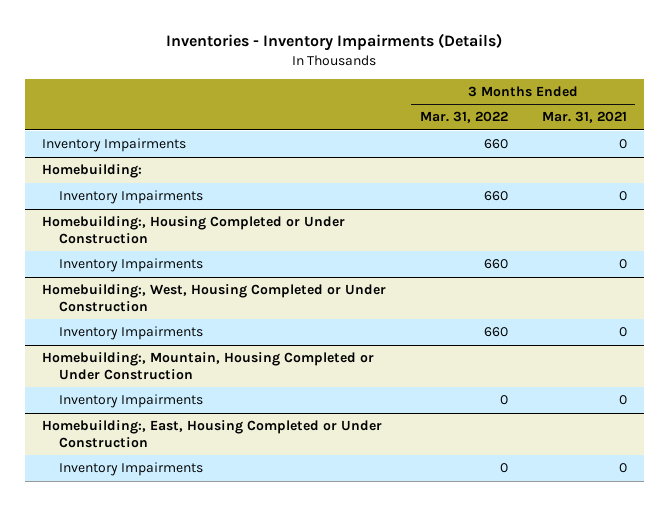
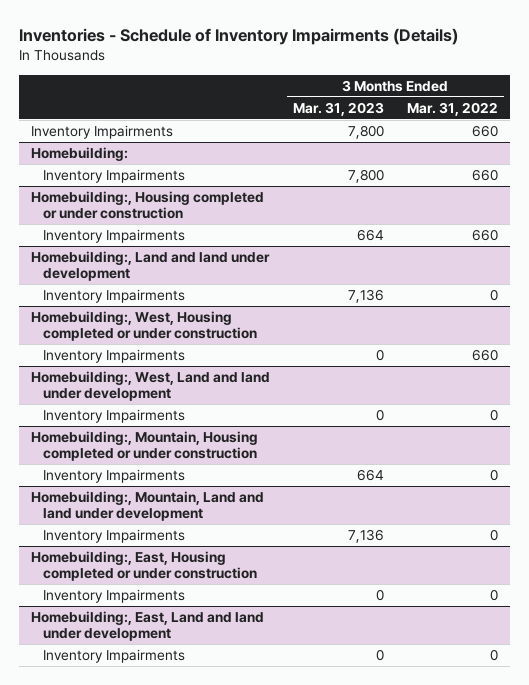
[166,33,503,52] Inventories - Inventory Impairments (Details) -> [19,28,459,46] Inventories - Schedule of Inventory Impairments (Details)
[541,111,627,124] Mar. 31, 2021 -> none
none -> [292,101,384,116] Mar. 31, 2023
[41,216,345,244] Homebuilding:, Housing Completed or Under Construction -> [30,191,264,220] Homebuilding:, Housing completed or under construction
none -> [30,251,270,282] Homebuilding:, Land and land under development
none -> [42,289,185,304] Inventory Impairments
[41,284,386,312] Homebuilding:, West, Housing Completed or Under Construction -> [30,311,257,342] Homebuilding:, West, Housing completed or under construction
[41,352,374,380] Homebuilding:, Mountain, Housing Completed or Under Construction -> none
none -> [30,371,270,402] Homebuilding:, West, Land and land under development
[41,420,382,448] Homebuilding:, East, Housing Completed or Under Construction -> [30,431,258,462] Homebuilding:, Mountain, Housing completed or under construction
none -> [30,491,264,522] Homebuilding:, Mountain, Land and land under development
none -> [42,529,185,544] Inventory Impairments
none -> [30,551,257,582] Homebuilding:, East, Housing completed or under construction
none -> [42,589,185,604] Inventory Impairments
none -> [30,611,264,642] Homebuilding:, East, Land and land under development
none -> [42,649,185,664] Inventory Impairments

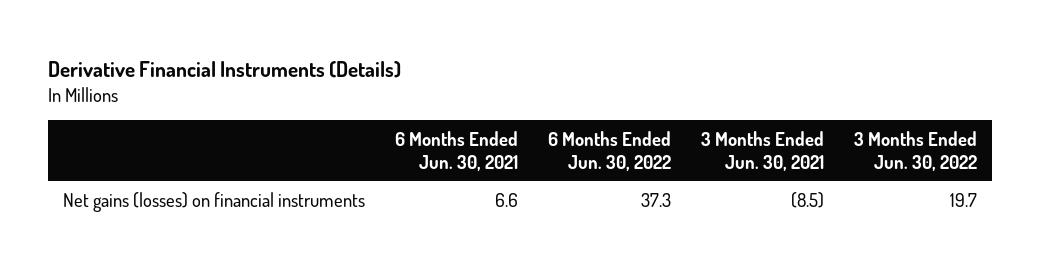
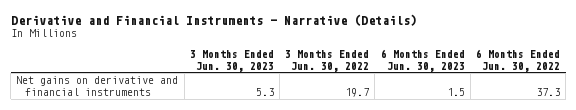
[48,61,402,79] Derivative Financial Instruments (Details) -> [10,13,417,26] Derivative and Financial Instruments - Narrative (Details)
[395,130,519,171] 6 Months Ended Jun. 30, 2021 -> none
[701,130,825,171] 3 Months Ended Jun. 30, 2021 -> none
none -> [189,49,274,72] 3 Months Ended Jun. 30, 2023
none -> [380,48,465,72] 6 Months Ended Jun. 30, 2023
[63,192,366,213] Net gains (losses) on financial instruments -> [16,76,179,97] Net gains on derivative and financial instruments

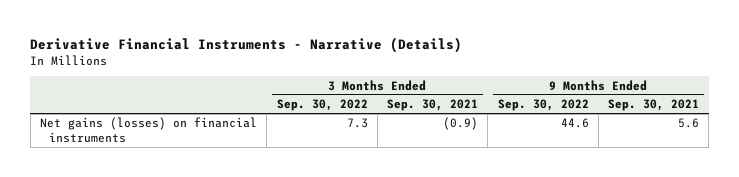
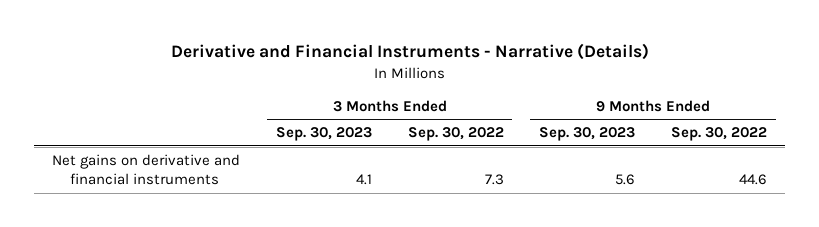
[30,36,463,53] Derivative Financial Instruments - Narrative (Details) -> [170,43,649,61] Derivative and Financial Instruments - Narrative (Details)
[387,99,479,112] Sep. 30, 2021 -> none
[607,99,699,112] Sep. 30, 2021 -> none
none -> [275,127,372,142] Sep. 30, 2023
none -> [539,127,636,142] Sep. 30, 2023
[40,117,258,144] Net gains (losses) on financial instruments -> [51,153,240,186] Net gains on derivative and financial instruments

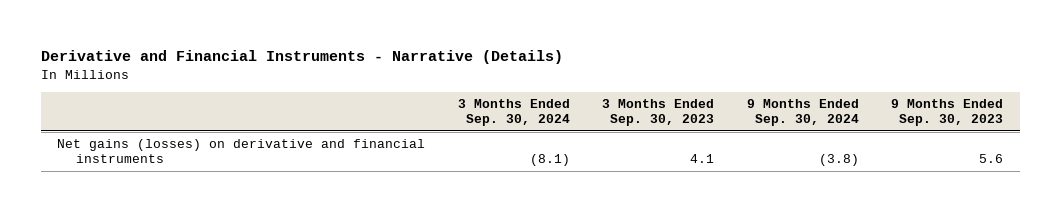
[407,127,504,142] Sep. 30, 2022 -> none
[671,127,768,142] Sep. 30, 2022 -> none
none -> [457,98,570,127] 3 Months Ended Sep. 30, 2024
none -> [746,98,859,127] 9 Months Ended Sep. 30, 2024
[51,153,240,186] Net gains on derivative and financial instruments -> [57,139,426,164] Net gains (losses) on derivative and financial instruments

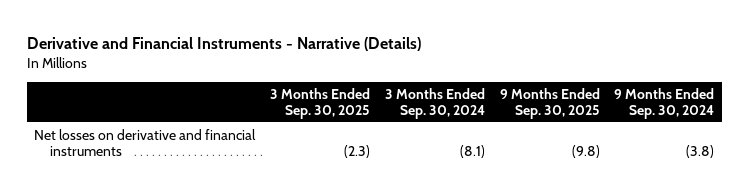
[602,98,715,127] 3 Months Ended Sep. 30, 2023 -> none
[891,98,1004,127] 9 Months Ended Sep. 30, 2023 -> none
none -> [270,87,371,120] 3 Months Ended Sep. 30, 2025
none -> [499,87,600,120] 9 Months Ended Sep. 30, 2025
[57,139,426,164] Net gains (losses) on derivative and financial instruments -> [34,128,257,156] Net losses on derivative and financial instruments

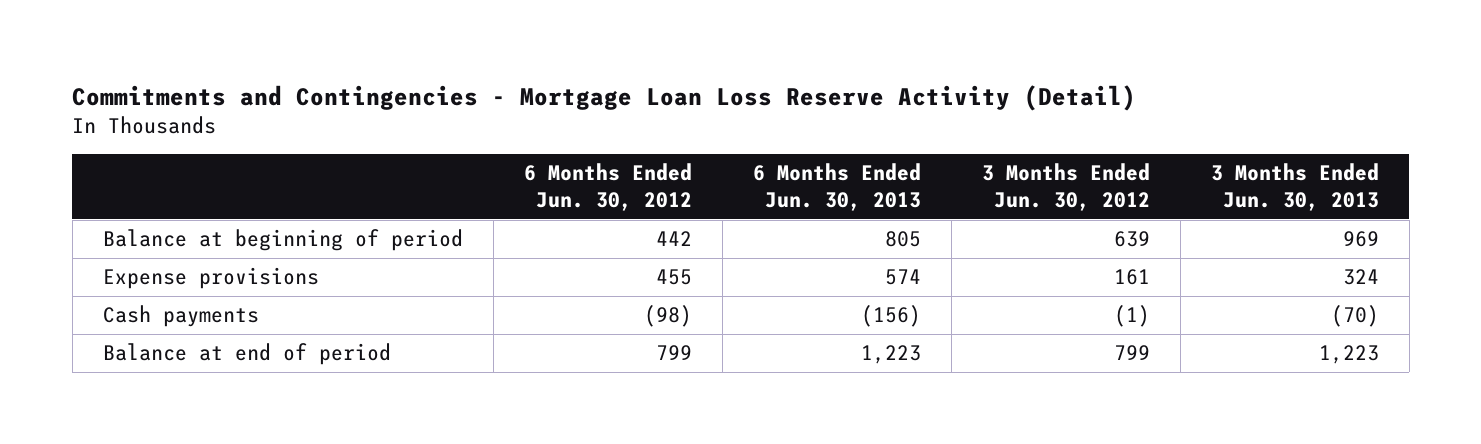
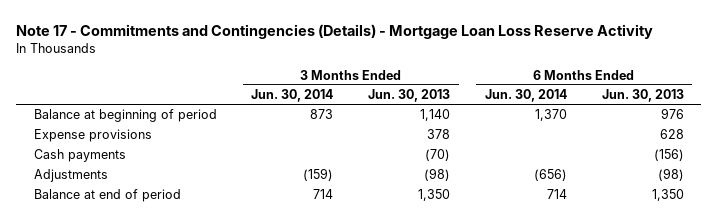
[72,84,1137,111] Commitments and Contingencies - Mortgage Loan Loss Reserve Activity (Detail) -> [16,23,654,39] Note 17 - Commitments and Contingencies (Details) - Mortgage Loan Loss Reserve Activity
[523,163,692,212] 6 Months Ended Jun. 30, 2012 -> none
[981,163,1150,212] 3 Months Ended Jun. 30, 2012 -> none
none -> [251,89,334,103] Jun. 30, 2014
none -> [484,89,567,103] Jun. 30, 2014
[884,231,921,248] 805 -> [660,108,684,120] 976
[1342,231,1379,248] 969 -> [420,109,451,122] 1,140
[884,269,921,286] 574 -> [659,129,684,140] 628
[1342,269,1379,286] 324 -> [427,129,451,140] 378
none -> [33,169,108,183] Adjustments
[860,345,921,365] 1,223 -> [651,189,684,202] 1,350
[1318,345,1379,365] 1,223 -> [418,189,451,202] 1,350

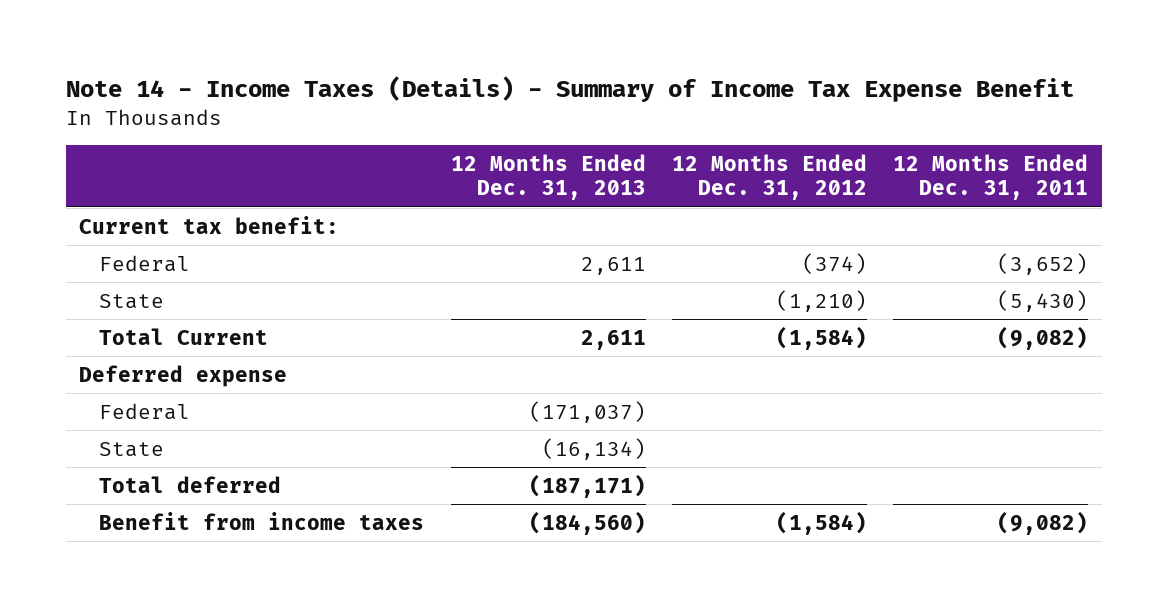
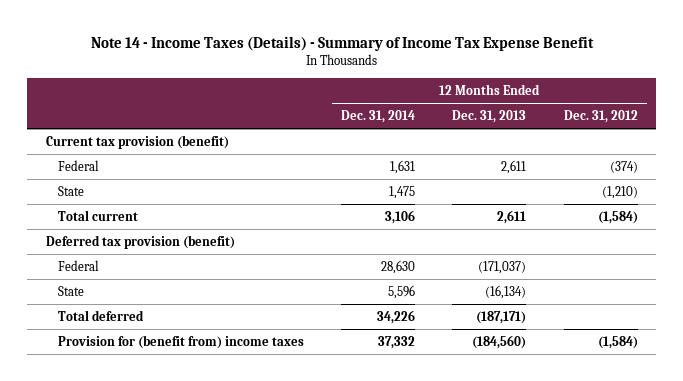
[893,153,1089,201] 12 Months Ended Dec. 31, 2011 -> none
none -> [341,110,416,124] Dec. 31, 2014
[79,215,340,234] Current tax benefit: -> [45,134,229,149] Current tax provision (benefit)
[79,364,288,387] Deferred expense -> none
[99,327,269,345] Total Current -> [57,209,138,221] Total current
none -> [45,234,235,249] Deferred tax provision (benefit)
[99,511,425,530] Benefit from income taxes -> [57,334,304,349] Provision for (benefit from) income taxes

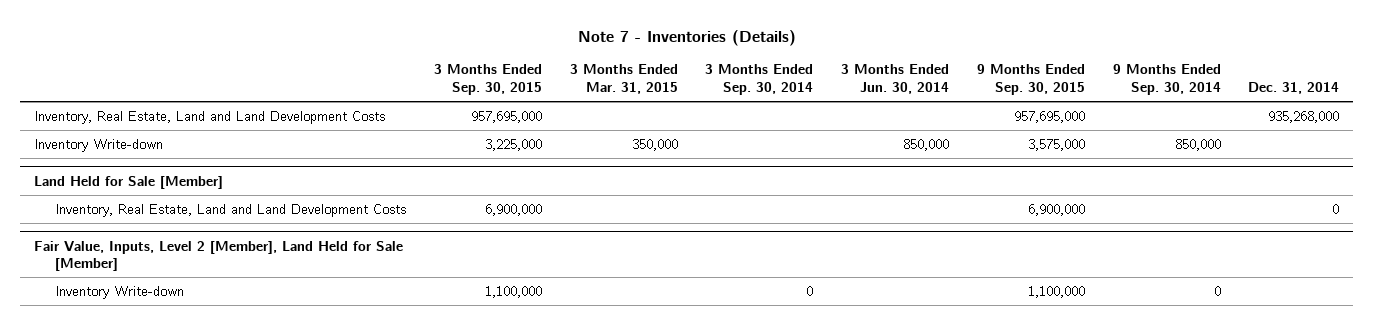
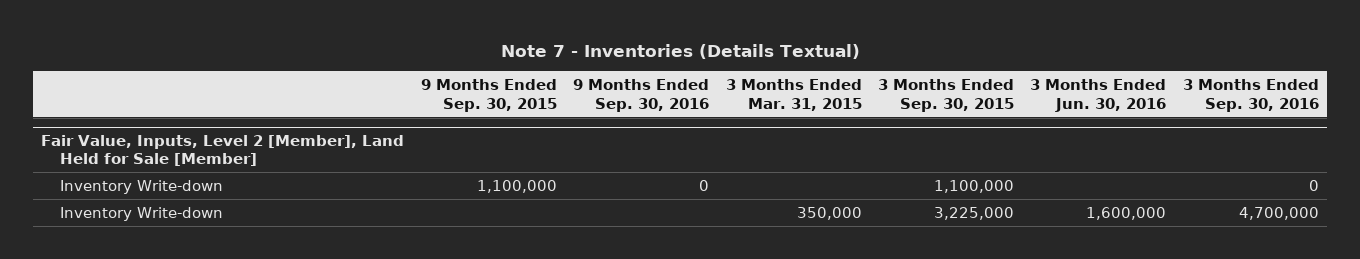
[577,29,796,46] Note 7 - Inventories (Details) -> [501,43,861,59] Note 7 - Inventories (Details Textual)
[705,64,814,96] 3 Months Ended Sep. 30, 2014 -> none
[841,64,950,95] 3 Months Ended Jun. 30, 2014 -> none
[1112,64,1221,96] 9 Months Ended Sep. 30, 2014 -> none
[1248,82,1340,95] Dec. 31, 2014 -> none
none -> [573,79,710,112] 9 Months Ended Sep. 30, 2016
none -> [1030,79,1167,112] 3 Months Ended Jun. 30, 2016
none -> [1182,79,1319,112] 3 Months Ended Sep. 30, 2016
[33,110,385,124] Inventory, Real Estate, Land and Land Development Costs -> none
[33,138,163,152] Inventory Write-down -> none
[33,175,223,189] Land Held for Sale [Member] -> none
[55,203,407,217] Inventory, Real Estate, Land and Land Development Costs -> none
none -> [60,206,224,221] Inventory Write-down

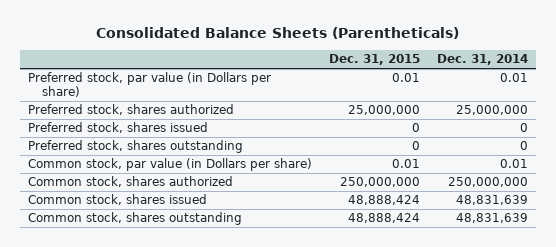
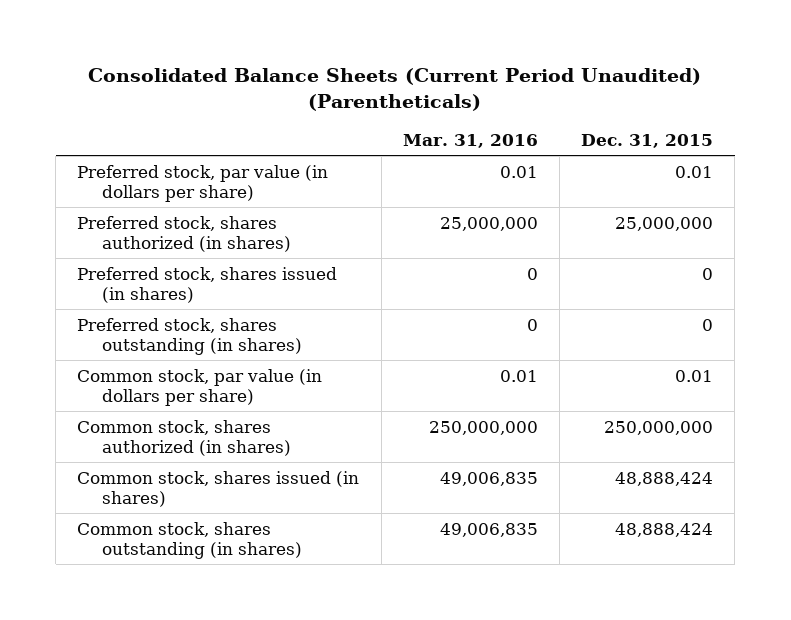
[96,27,460,40] Consolidated Balance Sheets (Parentheticals) -> [88,67,702,111] Consolidated Balance Sheets (Current Period Unaudited) (Parentheticals)
[436,54,528,66] Dec. 31, 2014 -> none
none -> [402,133,538,148] Mar. 31, 2016
[28,72,272,97] Preferred stock, par value (in Dollars per share) -> [77,164,329,202] Preferred stock, par value (in dollars per share)
[28,104,235,116] Preferred stock, shares authorized -> [77,215,291,252] Preferred stock, shares authorized (in shares)
[28,122,209,134] Preferred stock, shares issued -> [77,266,338,303] Preferred stock, shares issued (in shares)
[28,140,244,154] Preferred stock, shares outstanding -> [77,317,302,355] Preferred stock, shares outstanding (in shares)
[28,158,313,172] Common stock, par value (in Dollars per share) -> [77,368,323,406] Common stock, par value (in dollars per share)
[28,176,234,188] Common stock, shares authorized -> [77,419,291,456] Common stock, shares authorized (in shares)
[28,194,208,206] Common stock, shares issued -> [77,470,360,507] Common stock, shares issued (in shares)
[28,212,243,226] Common stock, shares outstanding -> [77,521,302,559] Common stock, shares outstanding (in shares)

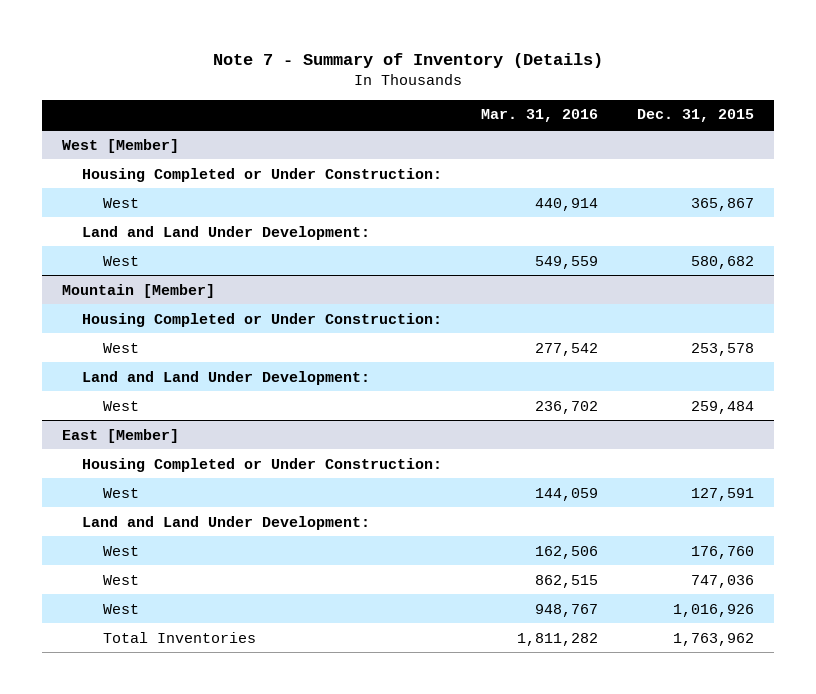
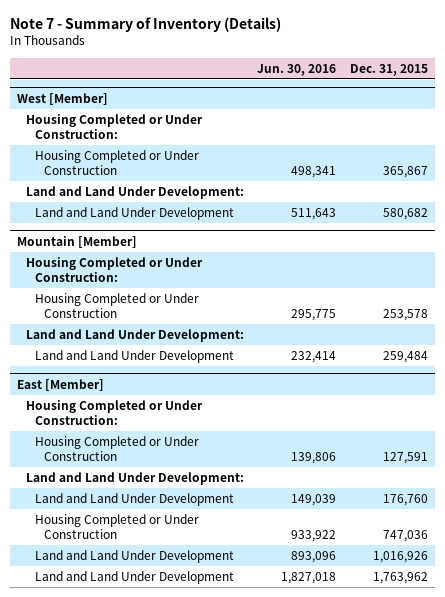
[481,109,599,123] Mar. 31, 2016 -> none
none -> [257,63,337,76] Jun. 30, 2016
[103,197,140,208] West -> [35,149,200,176] Housing Completed or Under Construction
[103,255,140,266] West -> [35,206,235,220] Land and Land Under Development
[103,342,140,353] West -> [35,292,200,319] Housing Completed or Under Construction
[103,400,140,411] West -> [35,349,235,363] Land and Land Under Development
[103,487,140,498] West -> [35,435,200,462] Housing Completed or Under Construction
[103,545,140,556] West -> [35,492,235,506] Land and Land Under Development
[103,574,140,585] West -> [35,513,200,540] Housing Completed or Under Construction
[103,603,140,614] West -> [35,549,235,563] Land and Land Under Development
[103,631,257,643] Total Inventories -> [35,570,235,584] Land and Land Under Development

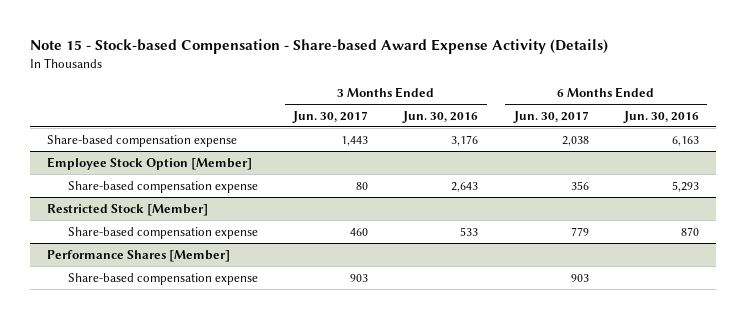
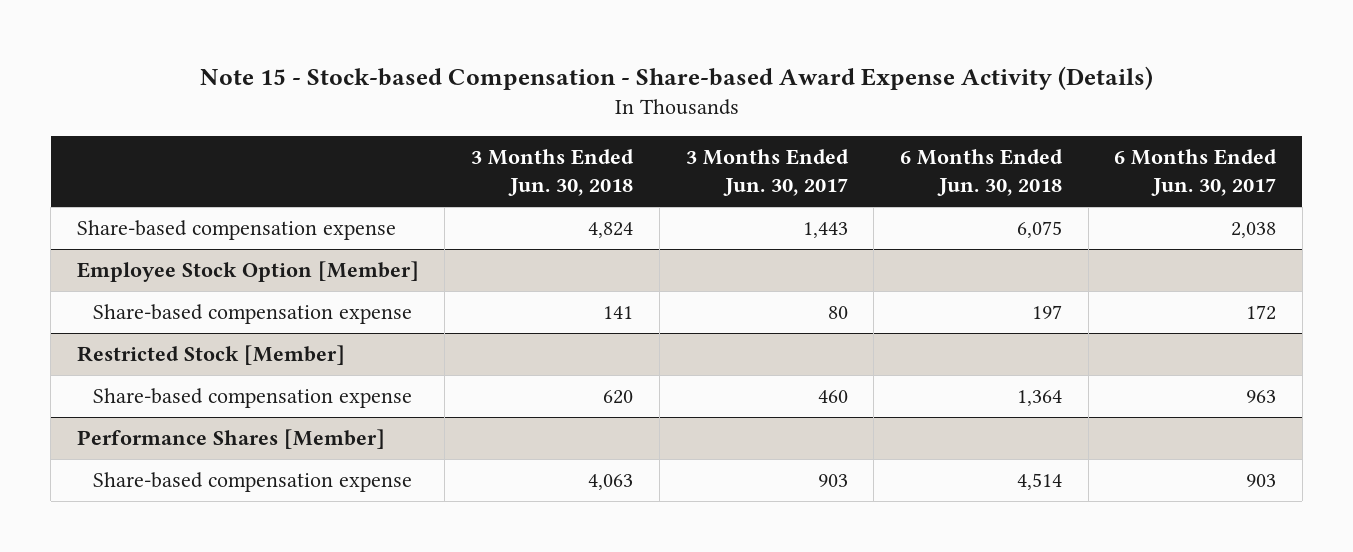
[402,110,479,123] Jun. 30, 2016 -> none
[622,110,699,123] Jun. 30, 2016 -> none
none -> [471,149,635,197] 3 Months Ended Jun. 30, 2018
none -> [899,149,1063,197] 6 Months Ended Jun. 30, 2018
[570,180,589,190] 356 -> [1246,305,1277,321] 172
[570,226,589,236] 779 -> [1246,390,1277,404] 963

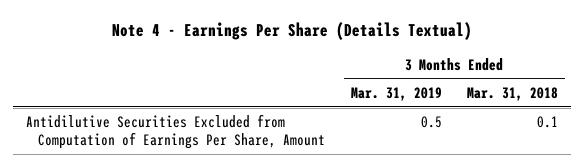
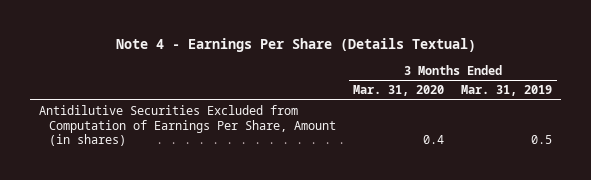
[467,86,559,101] Mar. 31, 2018 -> none
none -> [353,85,445,97] Mar. 31, 2020
[26,114,325,150] Antidilutive Securities Excluded from Computation of Earnings Per Share, Amount -> [38,105,337,147] Antidilutive Securities Excluded from Computation of Earnings Per Share, Amount (in shares)

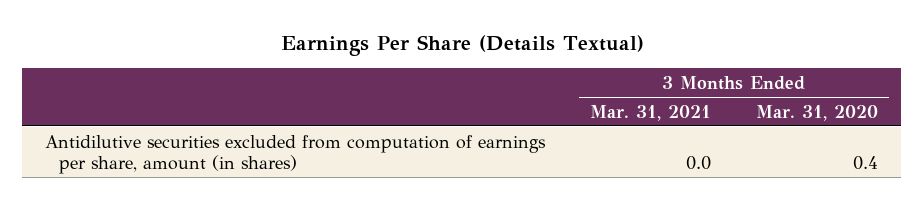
[115,37,476,52] Note 4 - Earnings Per Share (Details Textual) -> [280,35,644,57] Earnings Per Share (Details Textual)
[461,85,553,97] Mar. 31, 2019 -> none
none -> [590,104,712,121] Mar. 31, 2021
[38,105,337,147] Antidilutive Securities Excluded from Computation of Earnings Per Share, Amount (in shares) -> [45,134,547,175] Antidilutive securities excluded from computation of earnings per share, amount (in shares)

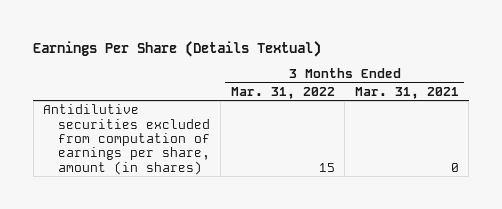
[756,104,879,121] Mar. 31, 2020 -> none
none -> [230,86,335,99] Mar. 31, 2022
[686,156,712,171] 0.0 -> [450,162,459,172] 0

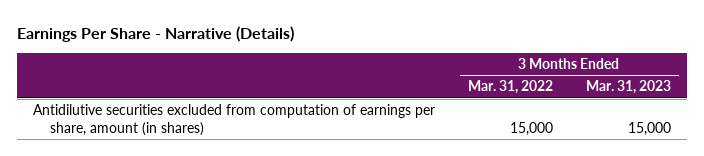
[33,40,322,57] Earnings Per Share (Details Textual) -> [16,25,294,42] Earnings Per Share - Narrative (Details)
[354,86,459,99] Mar. 31, 2021 -> none
none -> [585,80,671,95] Mar. 31, 2023
[318,162,335,172] 15 -> [510,121,554,136] 15,000

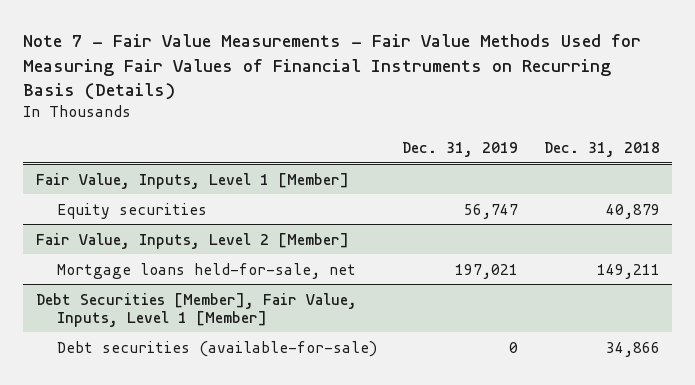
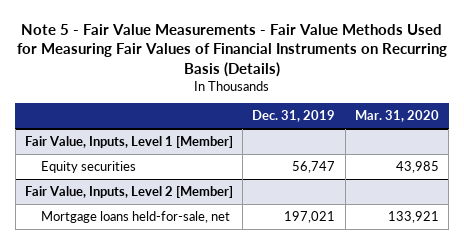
[23,34,642,100] Note 7 - Fair Value Measurements - Fair Value Methods Used for Measuring Fair Values of Financial Instruments on Recurring Basis (Details) -> [16,23,447,77] Note 5 - Fair Value Measurements - Fair Value Methods Used for Measuring Fair Values of Financial Instruments on Recurring Basis (Details)
[543,142,660,158] Dec. 31, 2018 -> none
none -> [354,110,439,123] Mar. 31, 2020
[35,292,357,327] Debt Securities [Member], Fair Value, Inputs, Level 1 [Member] -> none
[57,340,378,357] Debt securities (available-for-sale) -> none

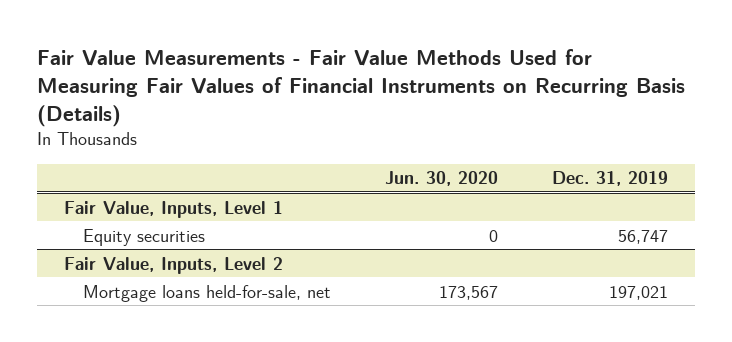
[16,23,447,77] Note 5 - Fair Value Measurements - Fair Value Methods Used for Measuring Fair Values of Financial Instruments on Recurring Basis (Details) -> [36,48,685,128] Fair Value Measurements - Fair Value Methods Used for Measuring Fair Values of Financial Instruments on Recurring Basis (Details)
[354,110,439,123] Mar. 31, 2020 -> none
none -> [385,171,499,187] Jun. 30, 2020
[24,135,233,148] Fair Value, Inputs, Level 1 [Member] -> [63,200,283,218] Fair Value, Inputs, Level 1
[24,185,233,198] Fair Value, Inputs, Level 2 [Member] -> [63,256,283,274] Fair Value, Inputs, Level 2

